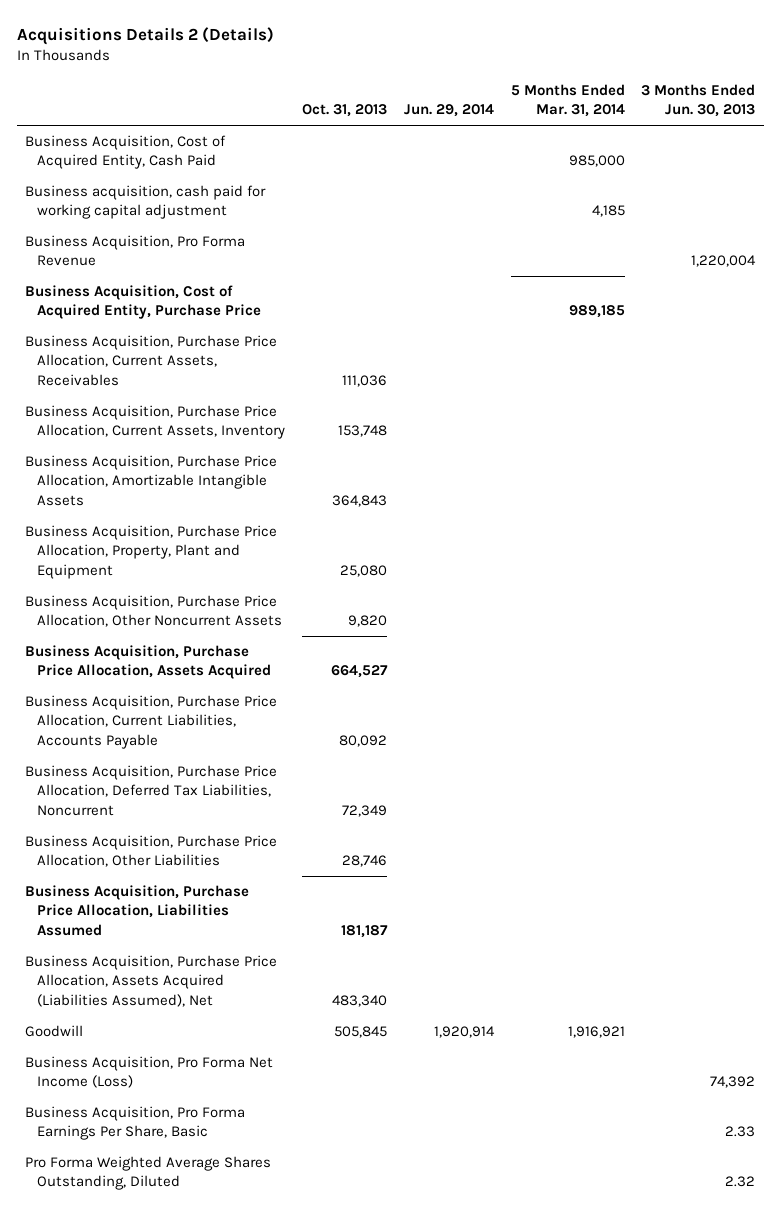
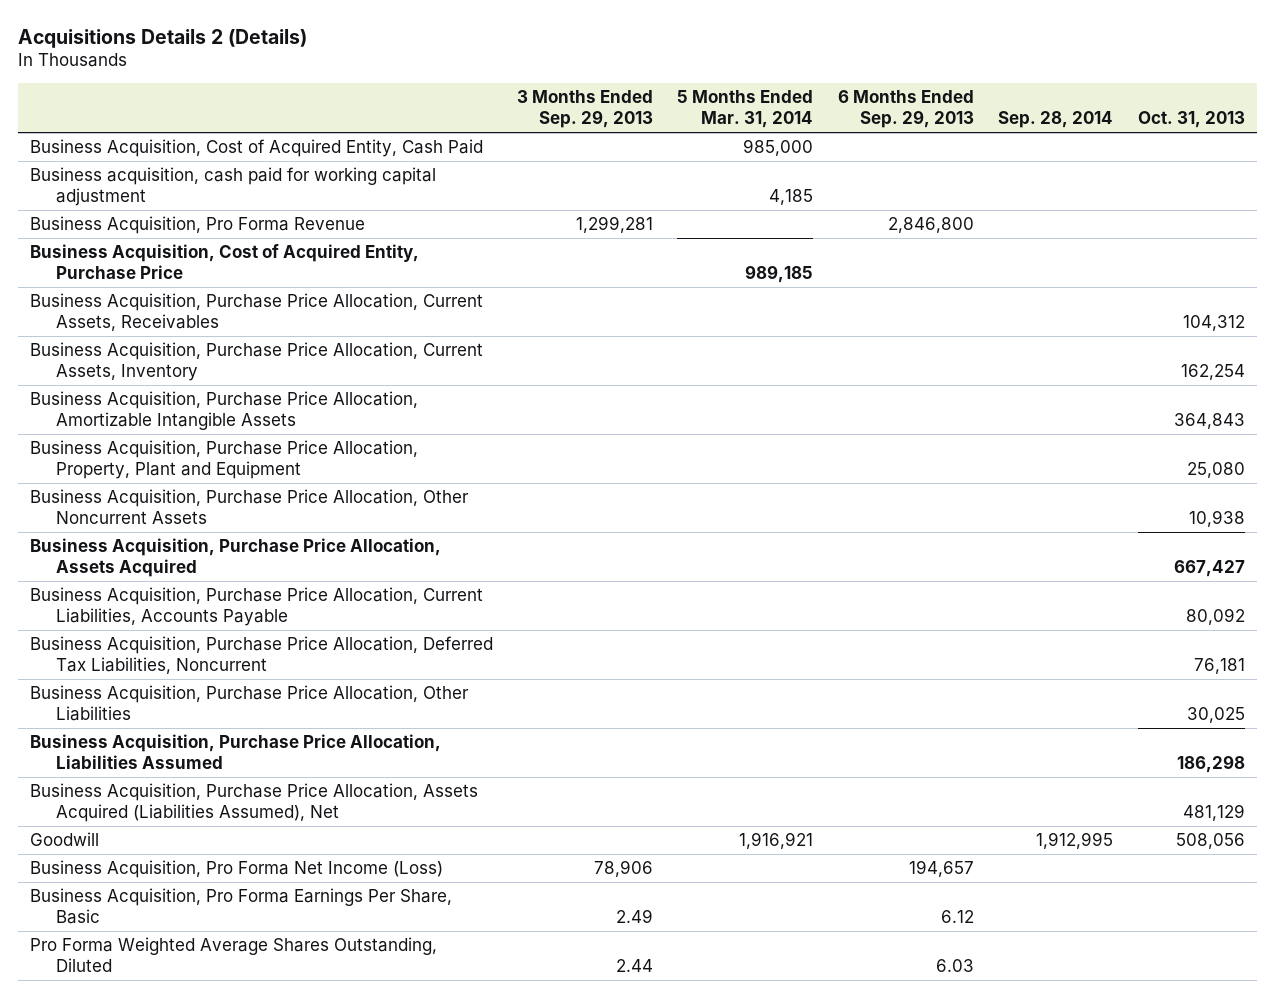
[403,104,494,118] Jun. 29, 2014 -> none
[641,84,756,118] 3 Months Ended Jun. 30, 2013 -> none
none -> [517,90,654,129] 3 Months Ended Sep. 29, 2013
none -> [837,90,974,129] 6 Months Ended Sep. 29, 2013
none -> [998,111,1114,129] Sep. 28, 2014
[341,374,387,387] 111,036 -> [1182,315,1245,332] 104,312
[337,425,387,438] 153,748 -> [1180,364,1245,381] 162,254
[347,615,387,628] 9,820 -> [1188,510,1245,528] 10,938
[330,665,388,679] 664,527 -> [1173,560,1245,578] 667,427
[341,804,387,817] 72,349 -> [1193,658,1245,675] 76,181
[341,855,387,868] 28,746 -> [1186,707,1245,724] 30,025
[340,924,388,938] 181,187 -> [1176,755,1245,774] 186,298
[331,994,387,1007] 483,340 -> [1182,804,1245,822] 481,129
[333,1026,387,1039] 505,845 -> [1175,833,1245,850] 508,056

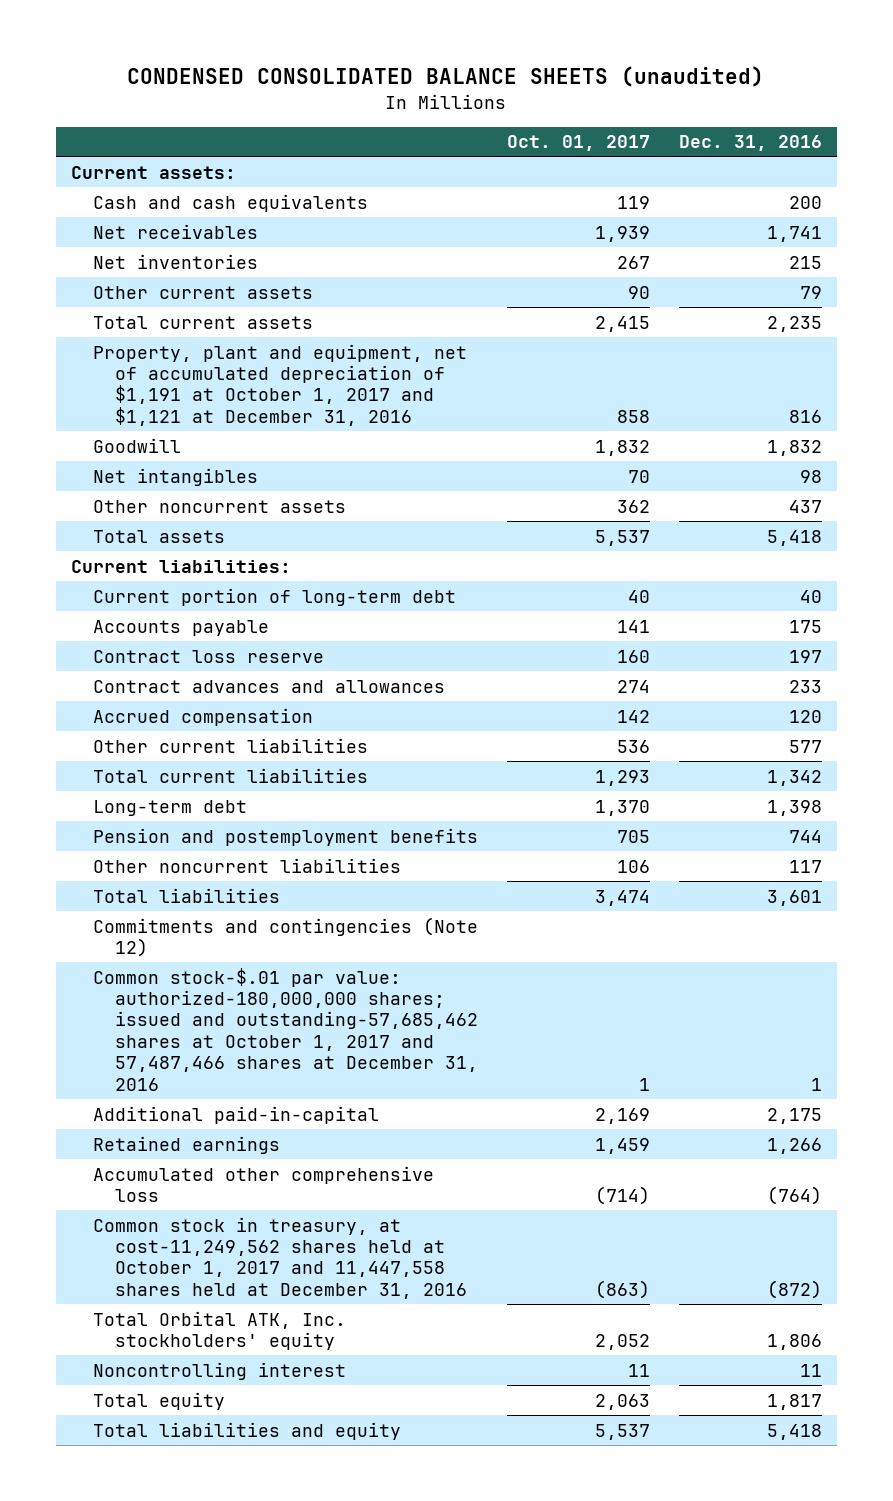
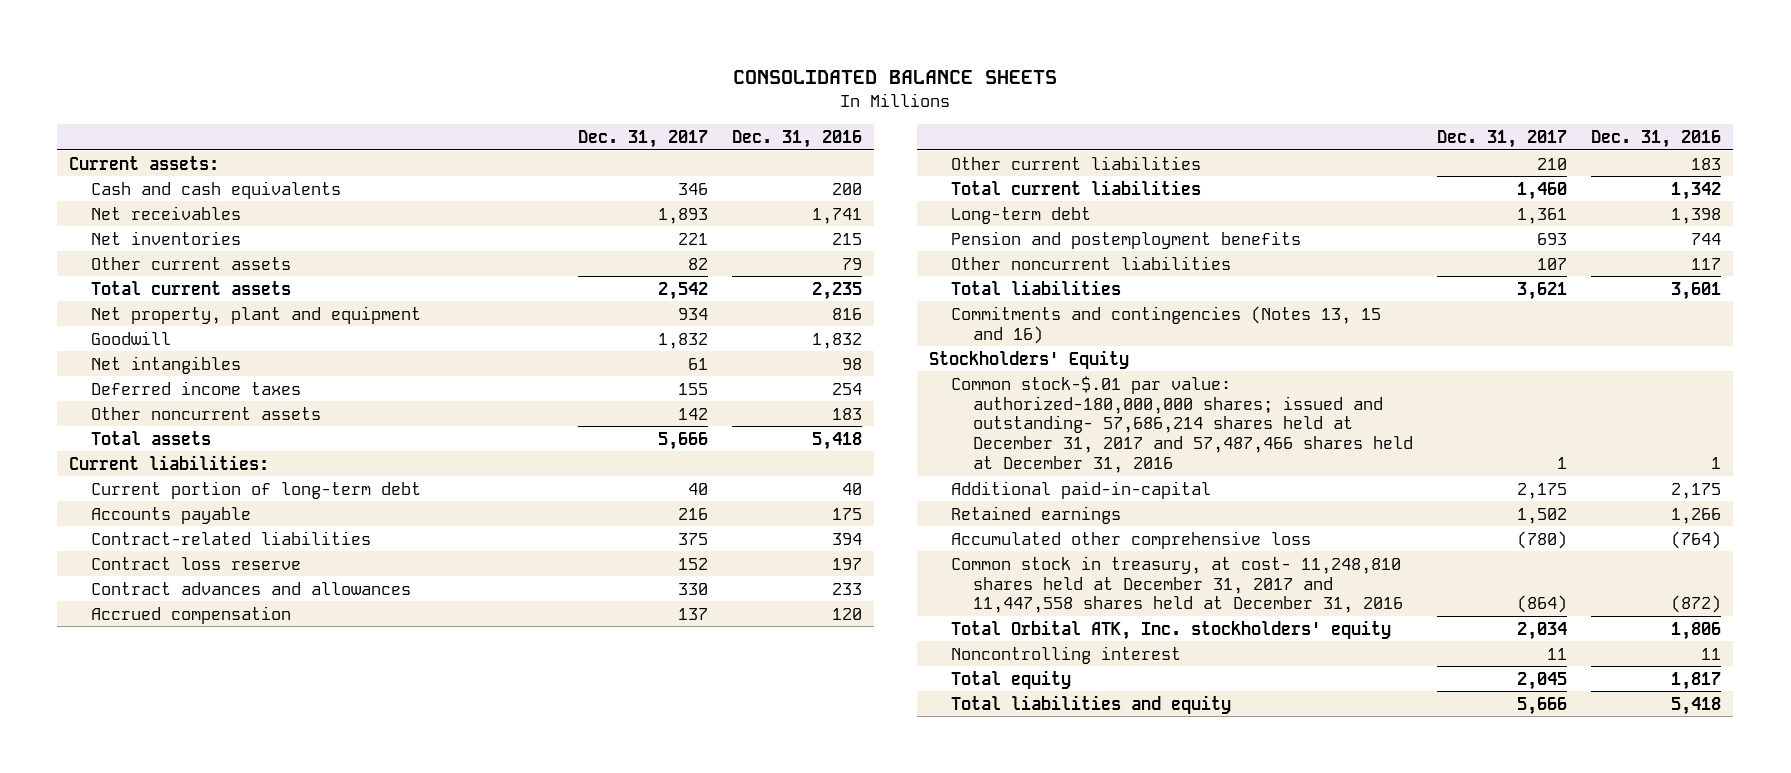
[127,66,765,88] CONDENSED CONSOLIDATED BALANCE SHEETS (unaudited) -> [733,69,1058,84] CONSOLIDATED BALANCE SHEETS
[507,135,651,152] Oct. 01, 2017 -> none
none -> [577,129,708,148] Dec. 31, 2017
[92,343,467,426] Property, plant and equipment, net of accumulated depreciation of $1,191 at October 1, 2017 and $1,121 at December 31, 2016 -> [91,305,422,324] Net property, plant and equipment
none -> [91,380,302,395] Deferred income taxes
[789,499,823,513] 437 -> [831,407,862,420] 183
none -> [91,530,372,545] Contract-related liabilities
[789,739,823,753] 577 -> [1691,157,1722,170] 183
[92,916,478,957] Commitments and contingencies (Note 12) -> [950,305,1381,344] Commitments and contingencies (Notes 13, 15 and 16)
none -> [928,349,1129,369] Stockholders' Equity
[92,967,478,1091] Common stock-$.01 par value: authorized-180,000,000 shares; issued and outstanding-57,685,462 shares at October 1, 2017 and 57,487,466 shares at December 31, 2016 -> [950,375,1413,474] Common stock-$.01 par value: authorized-180,000,000 shares; issued and outstanding- 57,686,214 shares held at December 31, 2017 and 57,487,466 shares held at December 31, 2016
[92,1216,467,1299] Common stock in treasury, at cost-11,249,562 shares held at October 1, 2017 and 11,447,558 shares held at December 31, 2016 -> [950,555,1403,614] Common stock in treasury, at cost- 11,248,810 shares held at December 31, 2017 and 11,447,558 shares held at December 31, 2016

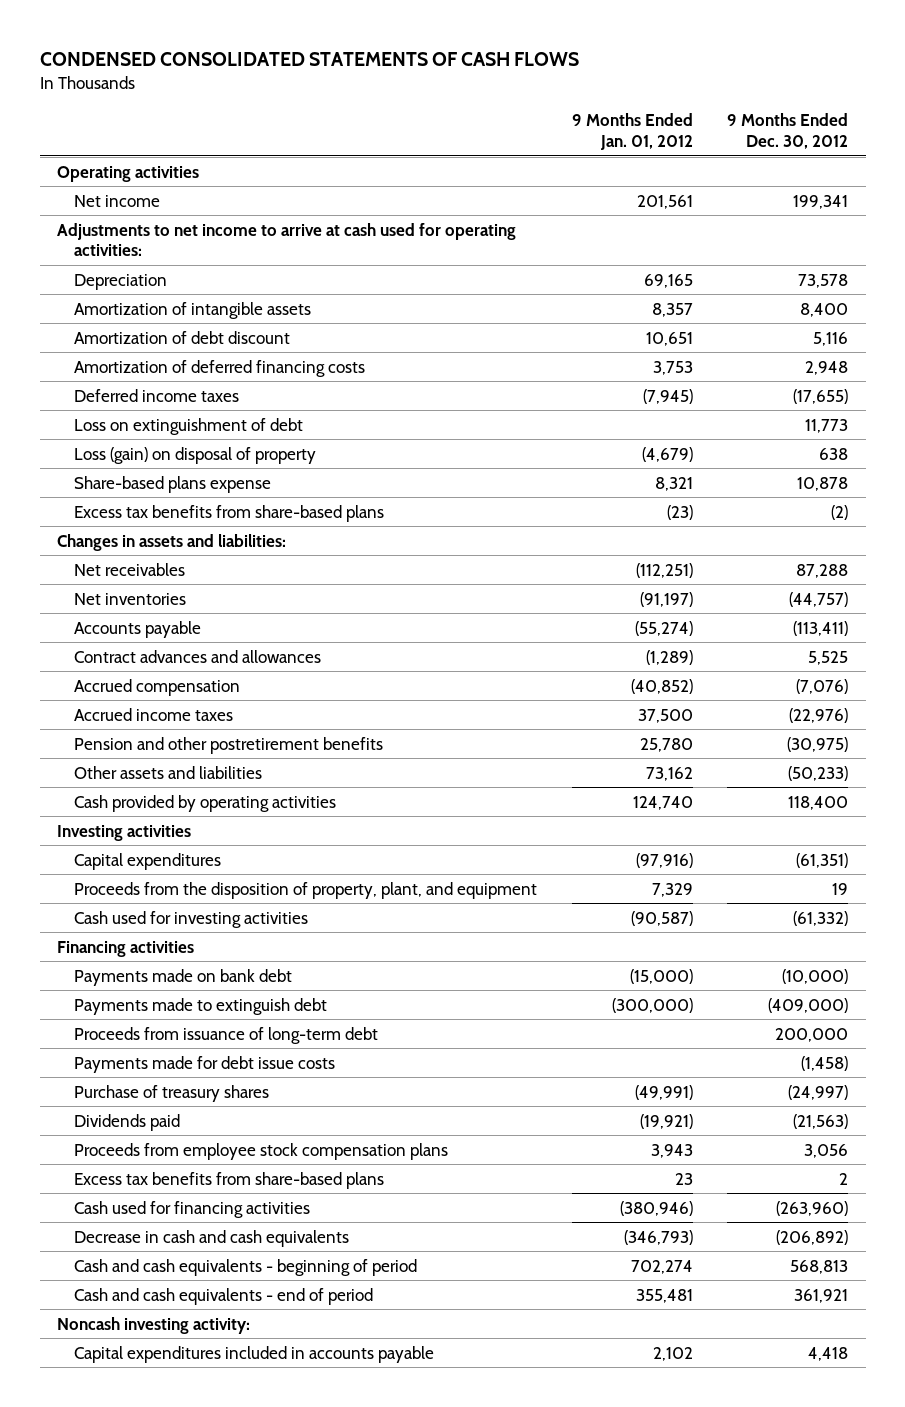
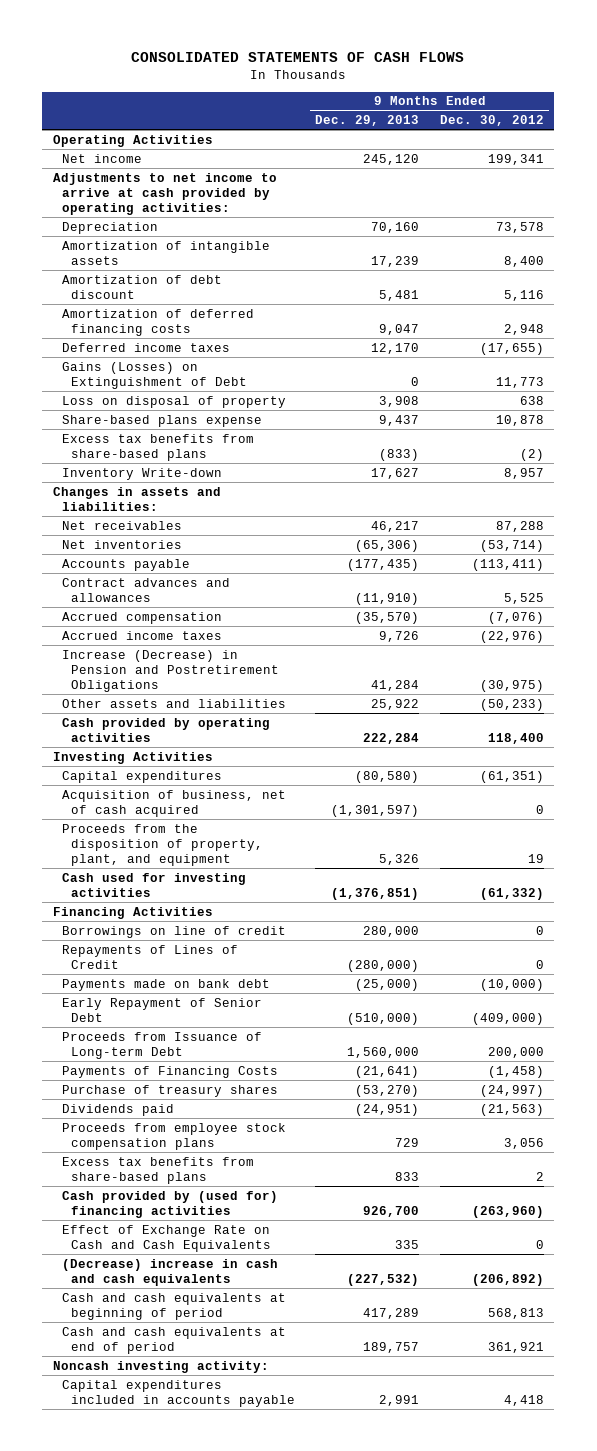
[39,51,579,66] CONDENSED CONSOLIDATED STATEMENTS OF CASH FLOWS -> [131,52,465,63] CONSOLIDATED STATEMENTS OF CASH FLOWS
[571,113,693,150] 9 Months Ended Jan. 01, 2012 -> none
none -> [315,115,420,127] Dec. 29, 2013
[57,165,200,182] Operating activities -> [52,134,213,147] Operating Activities
[57,222,517,257] Adjustments to net income to arrive at cash used for operating activities: -> [52,172,277,215] Adjustments to net income to arrive at cash provided by operating activities:
[73,417,303,435] Loss on extinguishment of debt -> [61,361,247,389] Gains (Losses) on Extinguishment of Debt
[73,446,316,464] Loss (gain) on disposal of property -> [61,395,286,408] Loss on disposal of property
none -> [61,467,222,480] Inventory Write-down
[789,591,849,607] (44,757) -> [480,539,545,552] (53,714)
[73,736,383,754] Pension and other postretirement benefits -> [61,649,279,692] Increase (Decrease) in Pension and Postretirement Obligations
[57,824,192,841] Investing activities -> [52,751,213,764] Investing Activities
none -> [61,789,286,817] Acquisition of business, net of cash acquired
[57,940,195,957] Financing activities -> [52,906,213,919] Financing Activities
none -> [61,925,286,938] Borrowings on line of credit
none -> [61,944,238,969] Repayments of Lines of Credit
[73,997,327,1015] Payments made to extinguish debt -> [61,997,262,1022] Early Repayment of Senior Debt
[73,1026,378,1044] Proceeds from issuance of long-term debt -> [61,1031,262,1059] Proceeds from Issuance of Long-term Debt
[73,1055,335,1073] Payments made for debt issue costs -> [61,1065,278,1078] Payments of Financing Costs
[73,1200,310,1218] Cash used for financing activities -> [61,1190,278,1218] Cash provided by (used for) financing activities
none -> [61,1224,271,1252] Effect of Exchange Rate on Cash and Cash Equivalents
[73,1229,349,1247] Decrease in cash and cash equivalents -> [61,1258,278,1286] (Decrease) increase in cash and cash equivalents
[73,1258,417,1276] Cash and cash equivalents - beginning of period -> [61,1292,286,1320] Cash and cash equivalents at beginning of period
[73,1287,373,1305] Cash and cash equivalents - end of period -> [61,1326,286,1354] Cash and cash equivalents at end of period

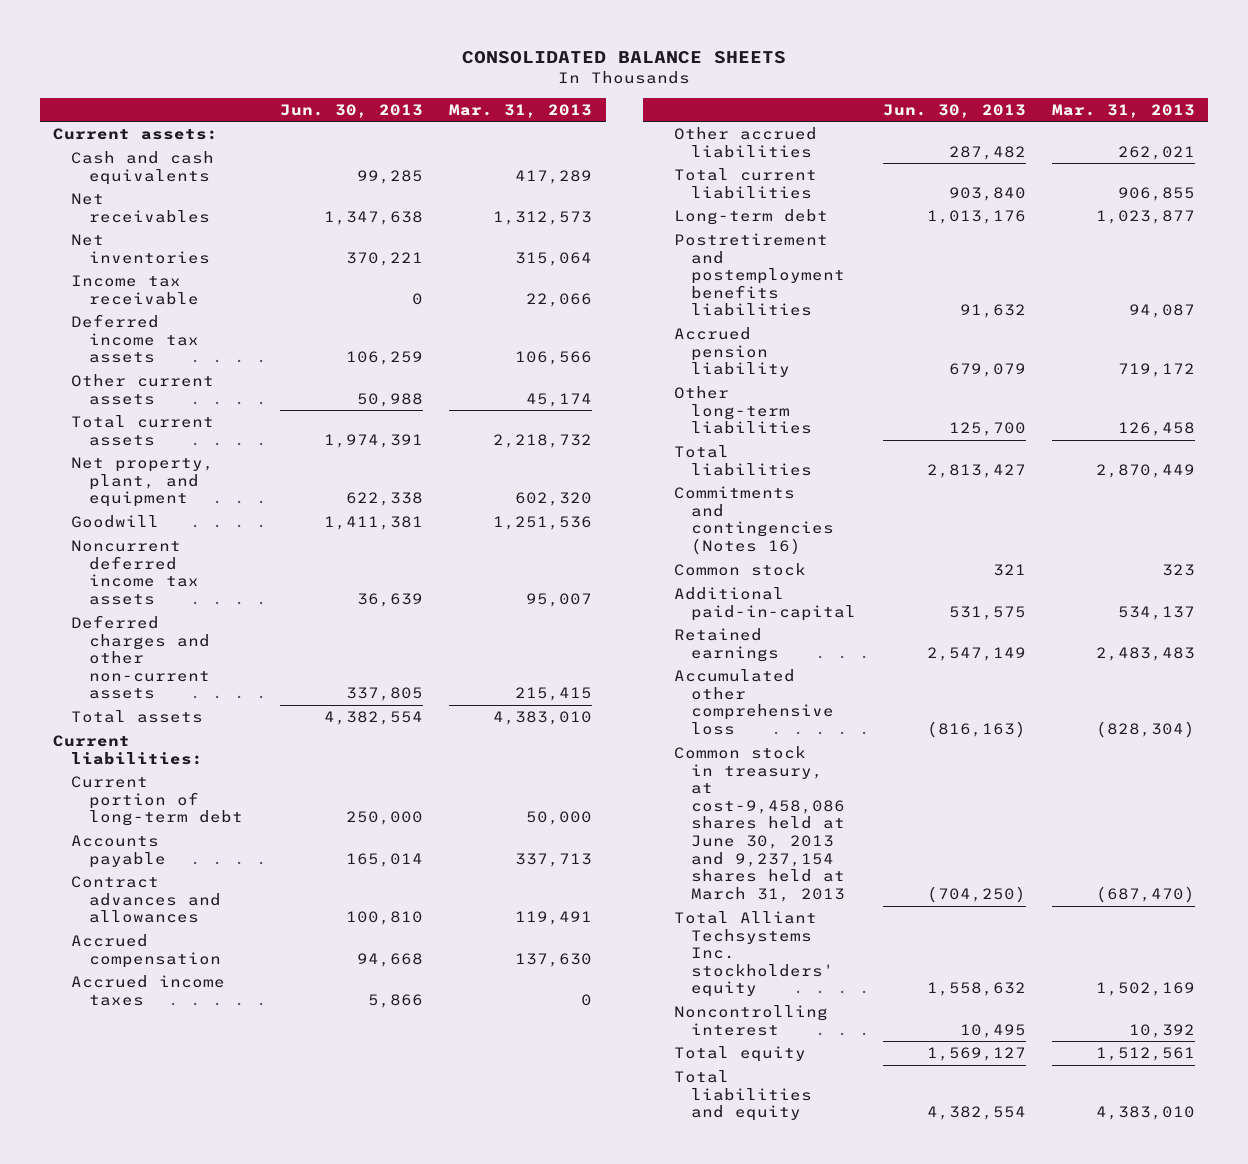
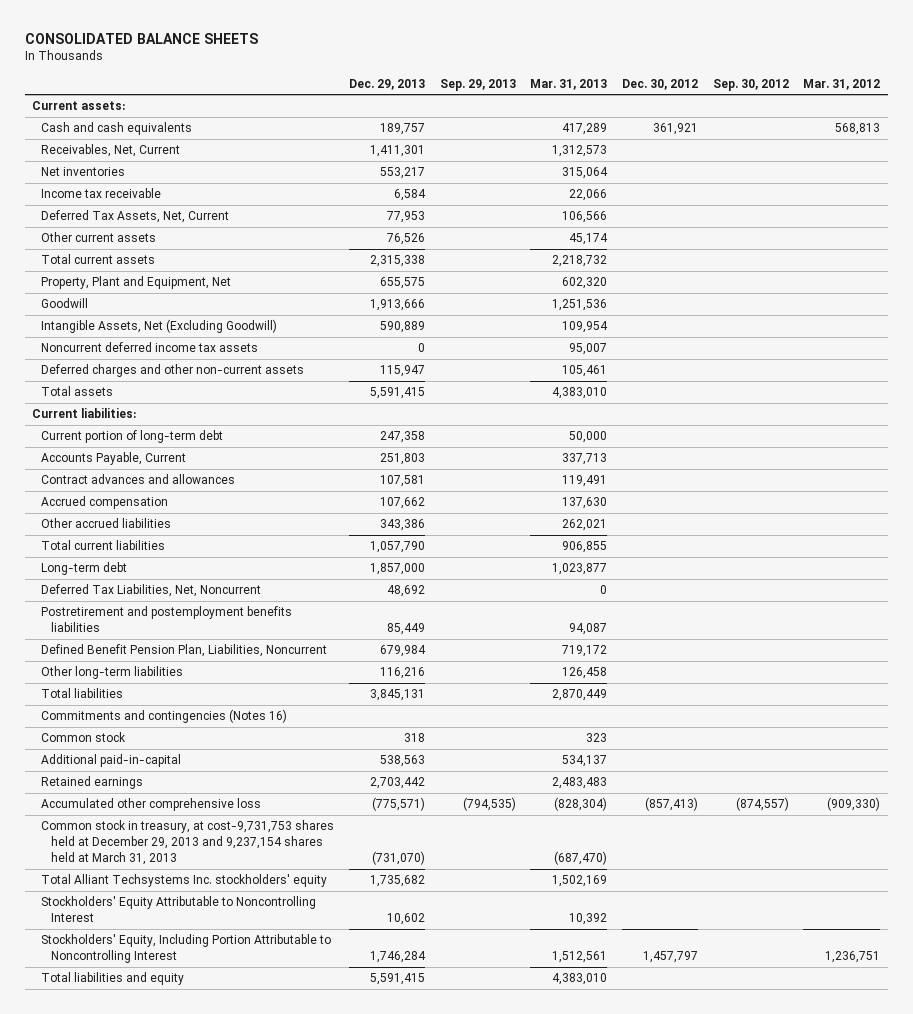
[280,103,424,118] Jun. 30, 2013 -> none
none -> [349,78,426,90] Dec. 29, 2013
none -> [439,78,516,91] Sep. 29, 2013
none -> [622,78,699,90] Dec. 30, 2012
none -> [712,78,789,91] Sep. 30, 2012
none -> [803,78,881,90] Mar. 31, 2012
[70,193,210,223] Net receivables -> [41,144,181,158] Receivables, Net, Current
[70,314,199,364] Deferred income tax assets -> [41,210,230,224] Deferred Tax Assets, Net, Current
[70,457,214,508] Net property, plant, and equipment -> [41,276,232,290] Property, Plant and Equipment, Net
none -> [41,319,278,334] Intangible Assets, Net (Excluding Goodwill)
[515,687,593,702] 215,415 -> [562,365,608,378] 105,461
[70,835,166,868] Accounts payable -> [41,452,187,466] Accounts Payable, Current
[70,975,225,1006] Accrued income taxes -> none
none -> [41,584,262,598] Deferred Tax Liabilities, Net, Noncurrent
[673,327,791,378] Accrued pension liability -> [41,644,328,658] Defined Benefit Pension Plan, Liabilities, Noncurrent
[673,746,846,902] Common stock in treasury, at cost-9,458,086 shares held at June 30, 2013 and 9,237,154 shares held at March 31, 2013 -> [41,820,335,865] Common stock in treasury, at cost-9,731,753 shares held at December 29, 2013 and 9,237,154 shares held at March 31, 2013
[673,1005,828,1036] Noncontrolling interest -> [41,896,317,923] Stockholders' Equity Attributable to Noncontrolling Interest
[673,1046,806,1063] Total equity -> [41,934,332,964] Stockholders' Equity, Including Portion Attributable to Noncontrolling Interest

